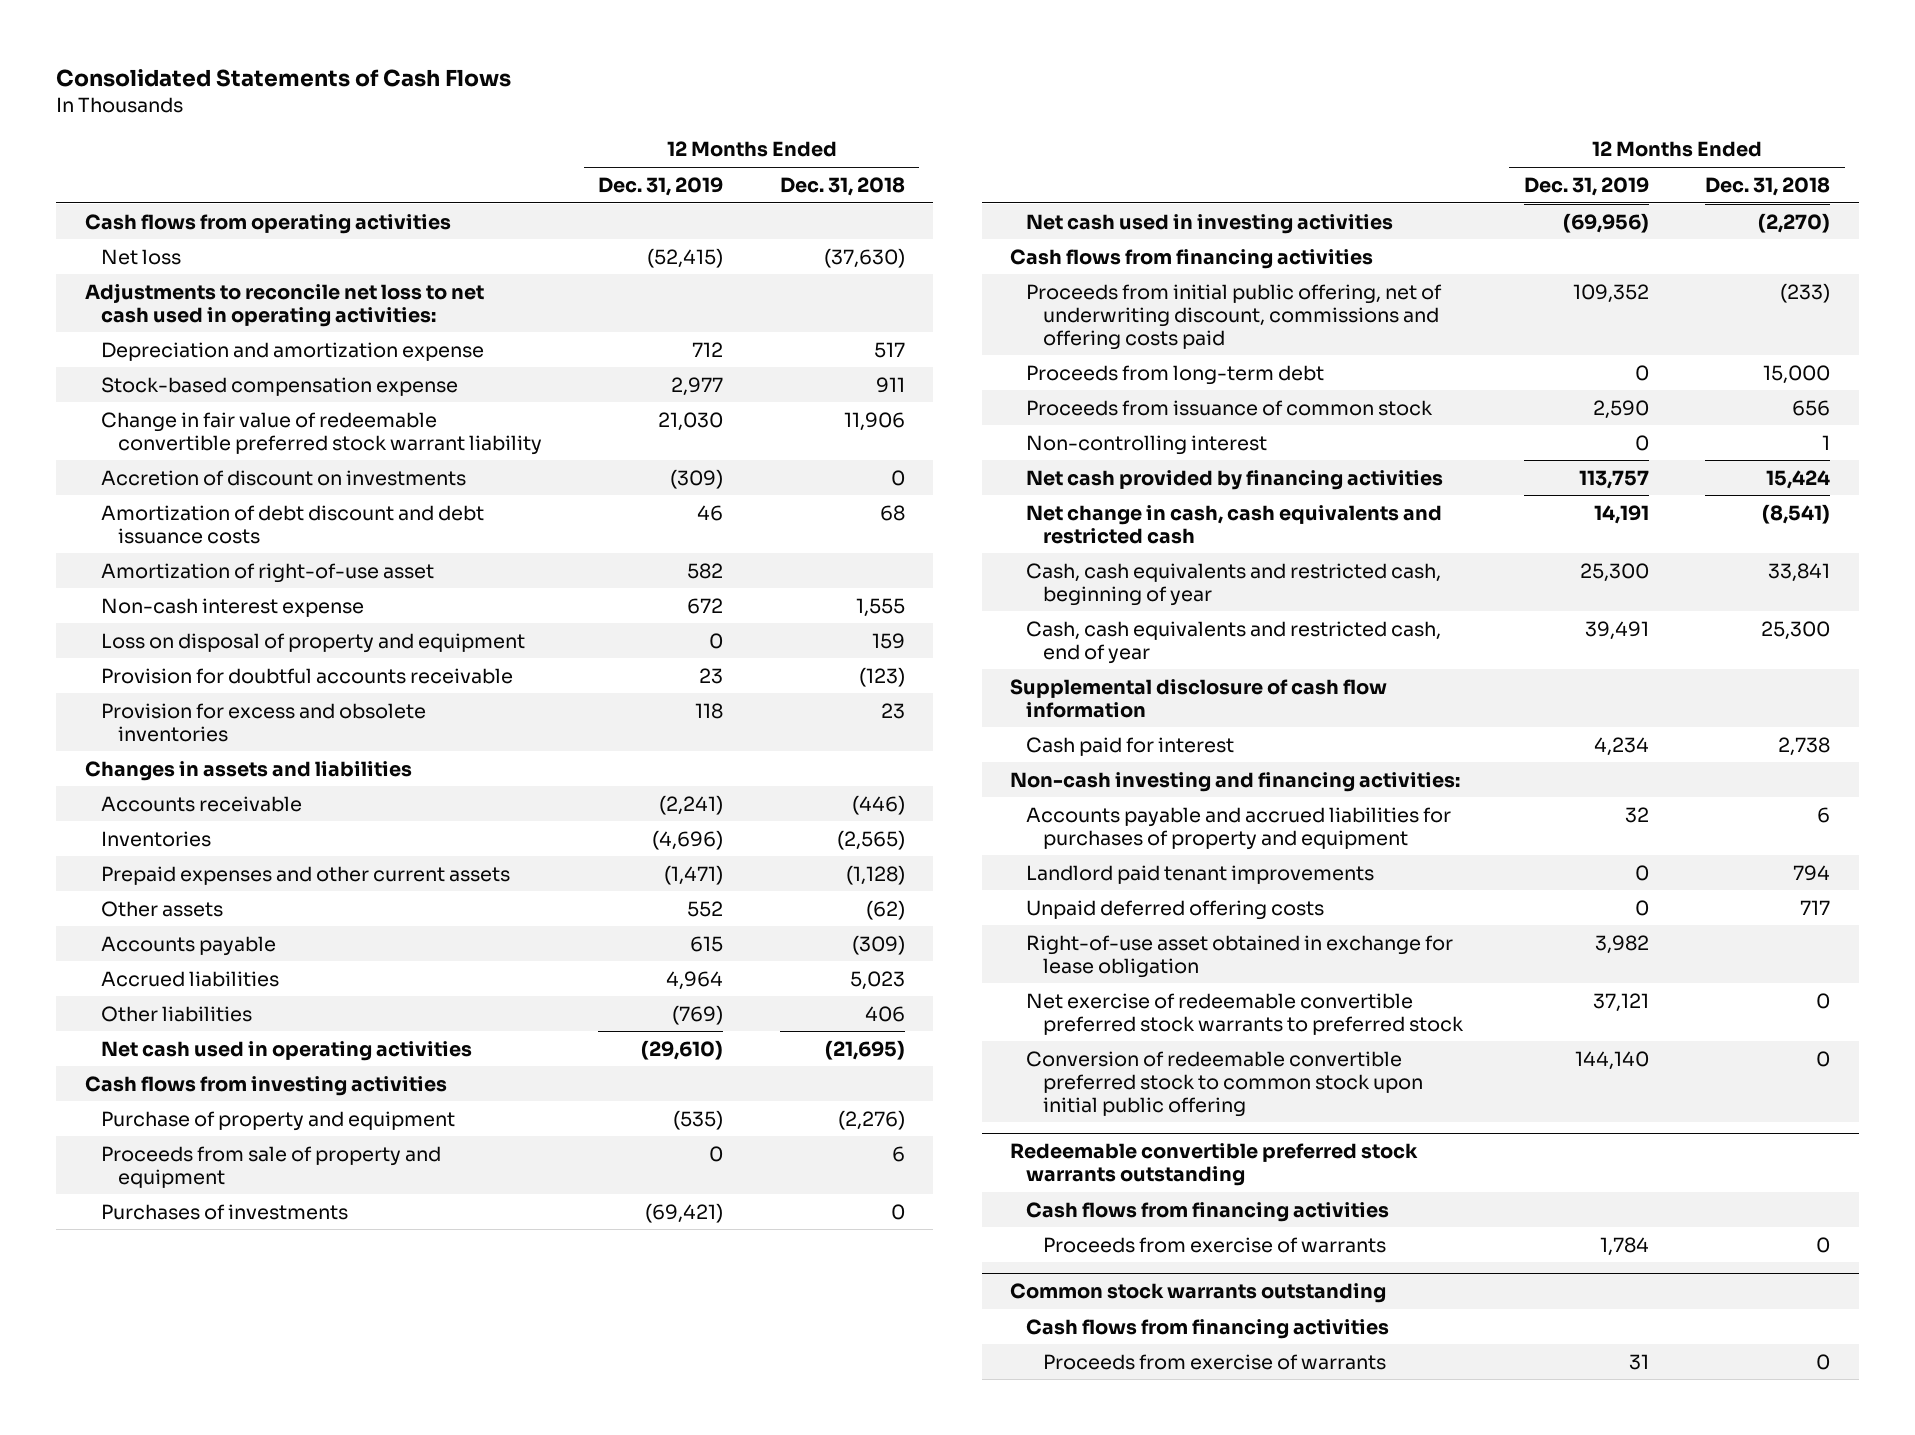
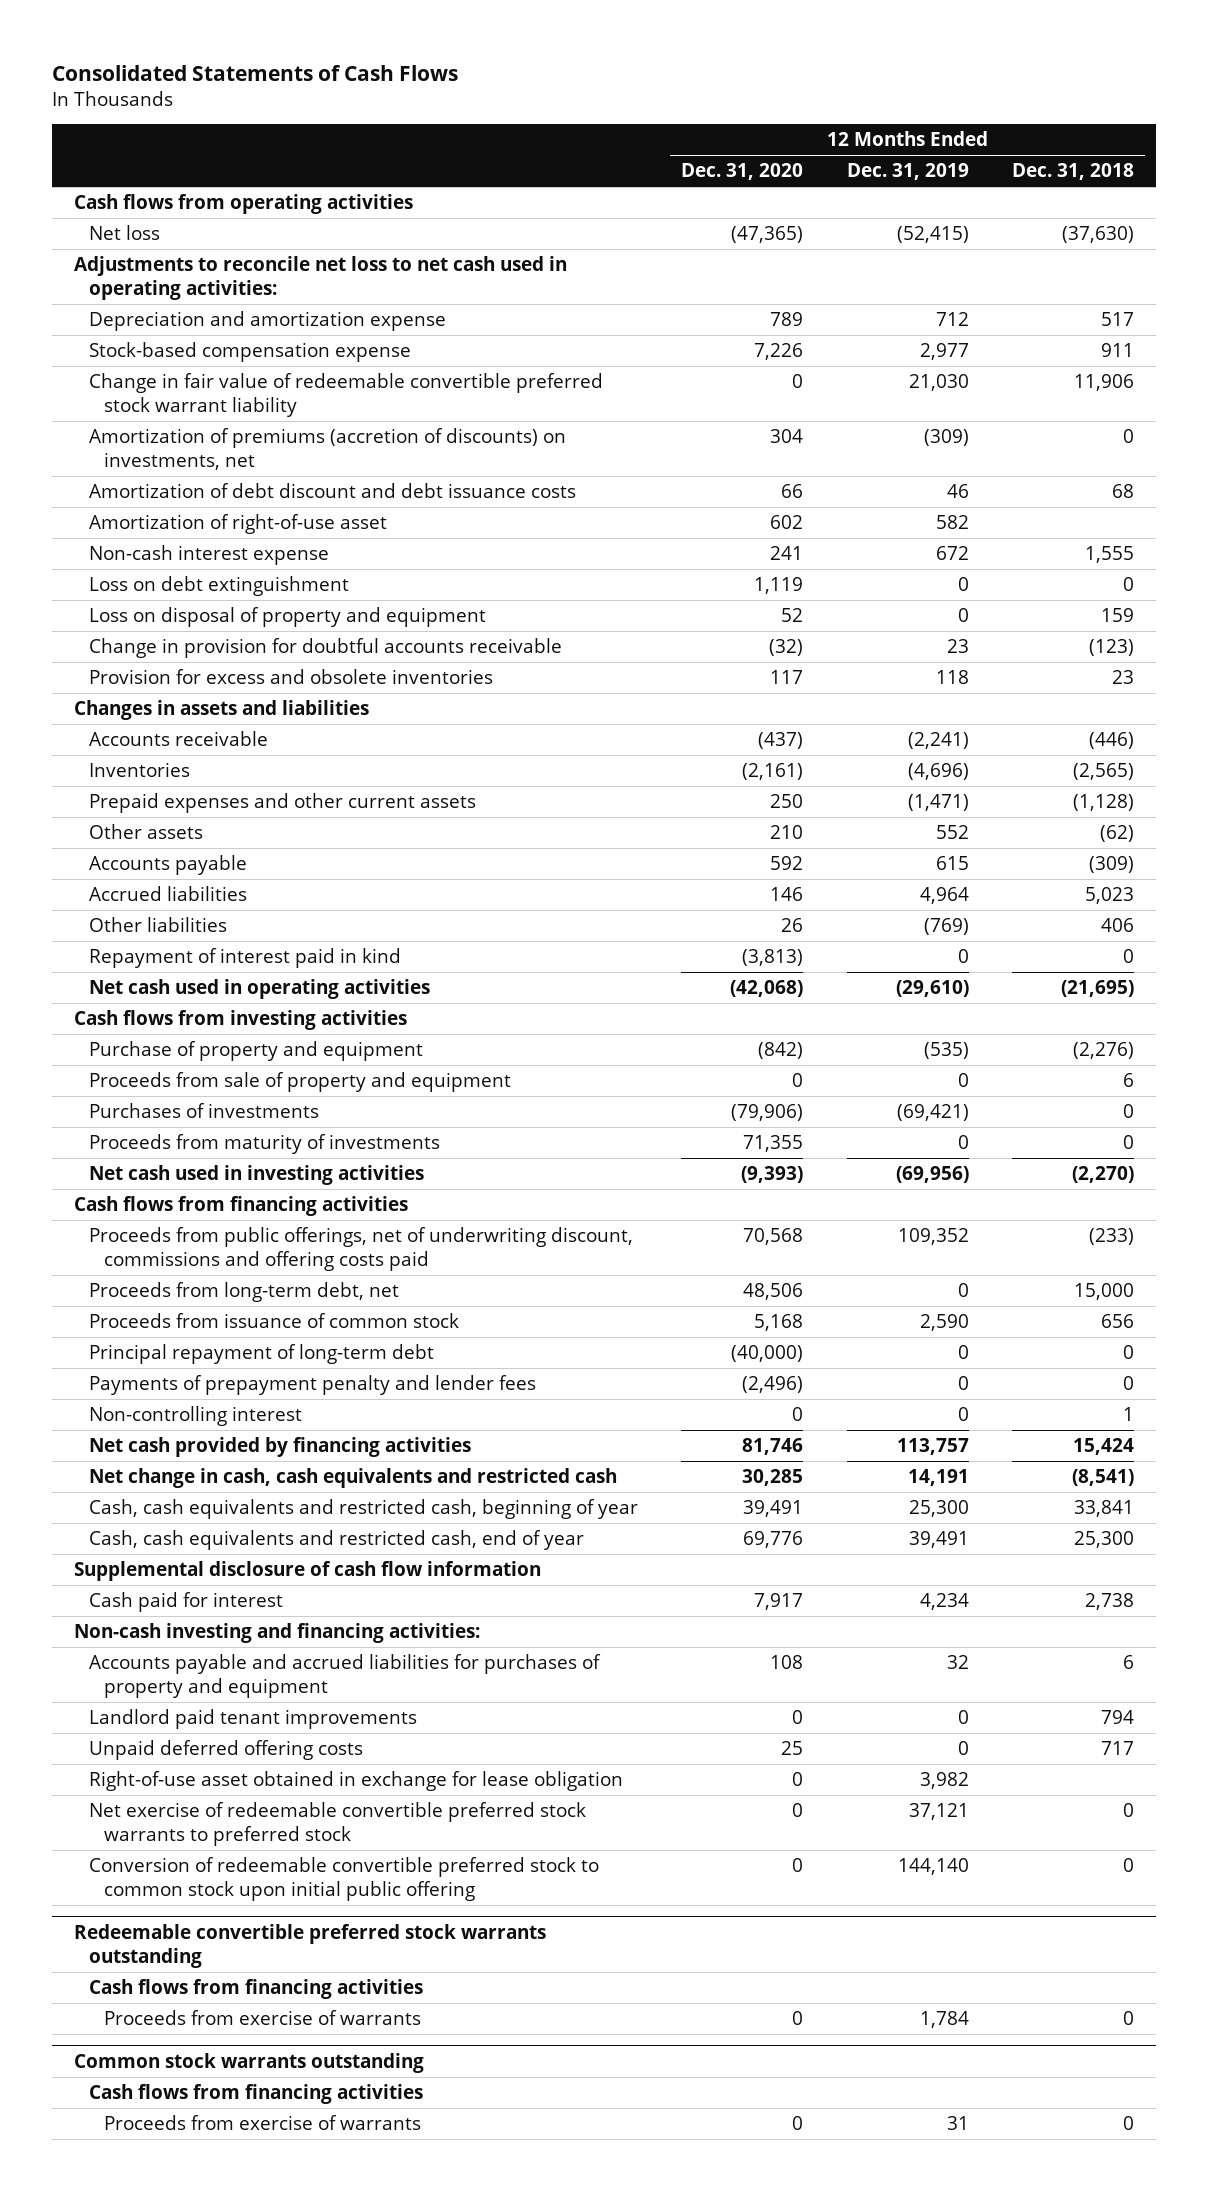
none -> [681,163,804,181] Dec. 31, 2020
[101,469,467,486] Accretion of discount on investments -> [88,428,566,470] Amortization of premiums (accretion of discounts) on investments, net
none -> [88,576,349,597] Loss on debt extinguishment
[101,667,514,684] Provision for doubtful accounts receivable -> [88,638,562,659] Change in provision for doubtful accounts receivable
none -> [88,948,401,969] Repayment of interest paid in kind
none -> [88,1134,440,1155] Proceeds from maturity of investments
[1026,283,1443,350] Proceeds from initial public offering, net of underwriting discount, commissions and offering costs paid -> [88,1227,633,1271] Proceeds from public offerings, net of underwriting discount, commissions and offering costs paid
[1026,364,1325,385] Proceeds from long-term debt -> [88,1282,399,1303] Proceeds from long-term debt, net
none -> [88,1344,434,1365] Principal repayment of long-term debt
none -> [88,1375,536,1396] Payments of prepayment penalty and lender fees

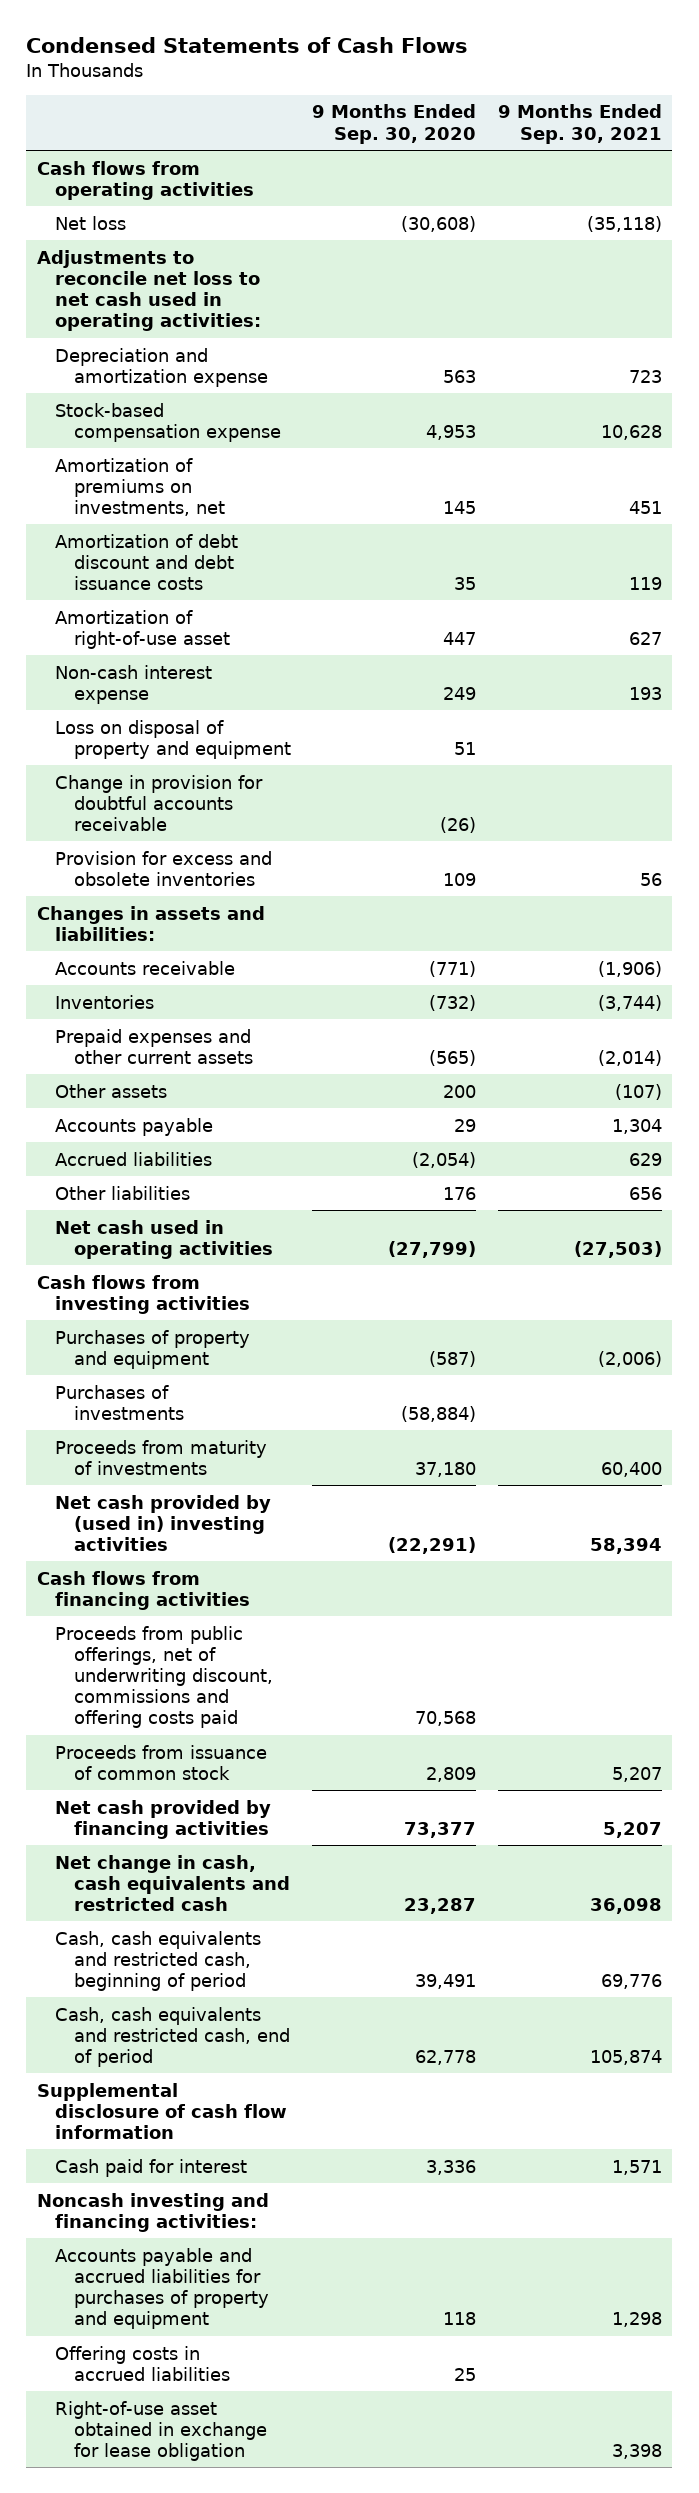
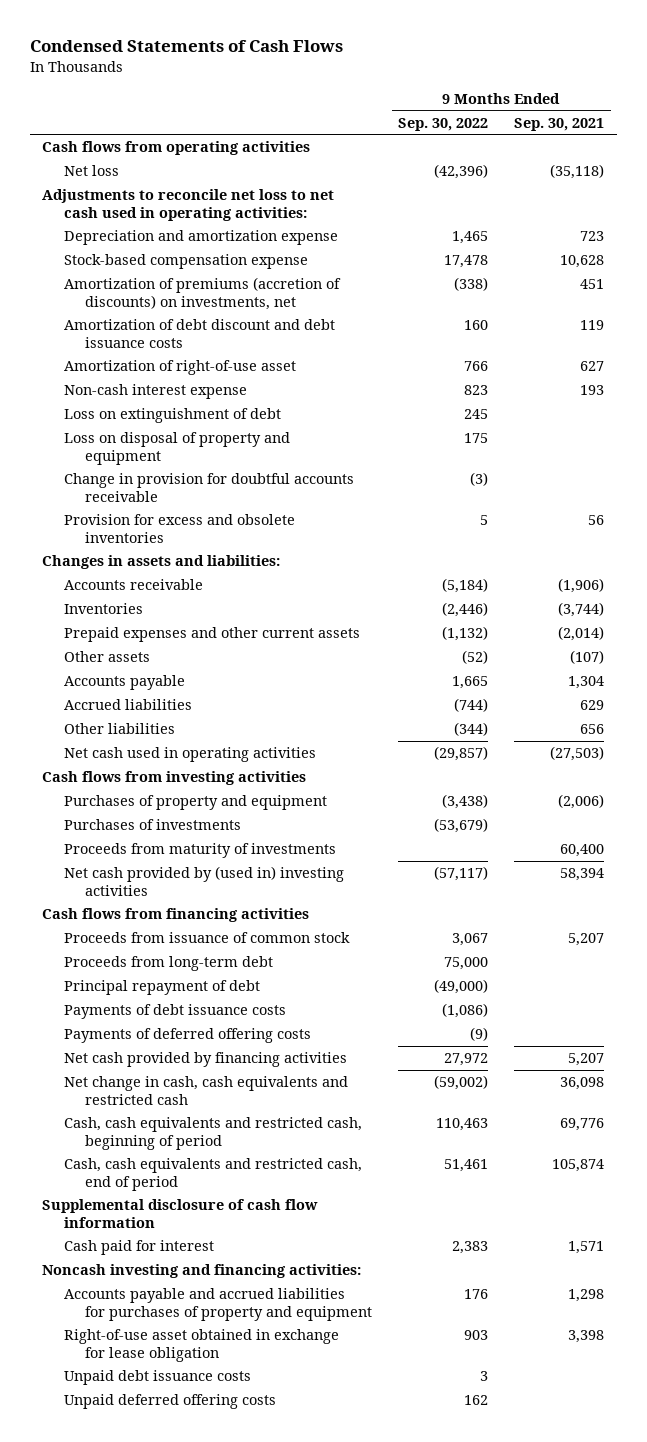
[312,104,477,144] 9 Months Ended Sep. 30, 2020 -> none
none -> [398,117,489,131] Sep. 30, 2022
[55,457,225,516] Amortization of premiums on investments, net -> [63,277,341,310] Amortization of premiums (accretion of discounts) on investments, net
none -> [63,408,281,424] Loss on extinguishment of debt
[55,1625,273,1729] Proceeds from public offerings, net of underwriting discount, commissions and offering costs paid -> none
none -> [63,956,273,972] Proceeds from long-term debt
none -> [63,980,260,996] Principal repayment of debt
none -> [63,1004,286,1020] Payments of debt issuance costs
none -> [63,1028,311,1044] Payments of deferred offering costs
[55,2345,230,2381] Offering costs in accrued liabilities -> none
none -> [63,1370,251,1386] Unpaid debt issuance costs
none -> [63,1394,276,1410] Unpaid deferred offering costs

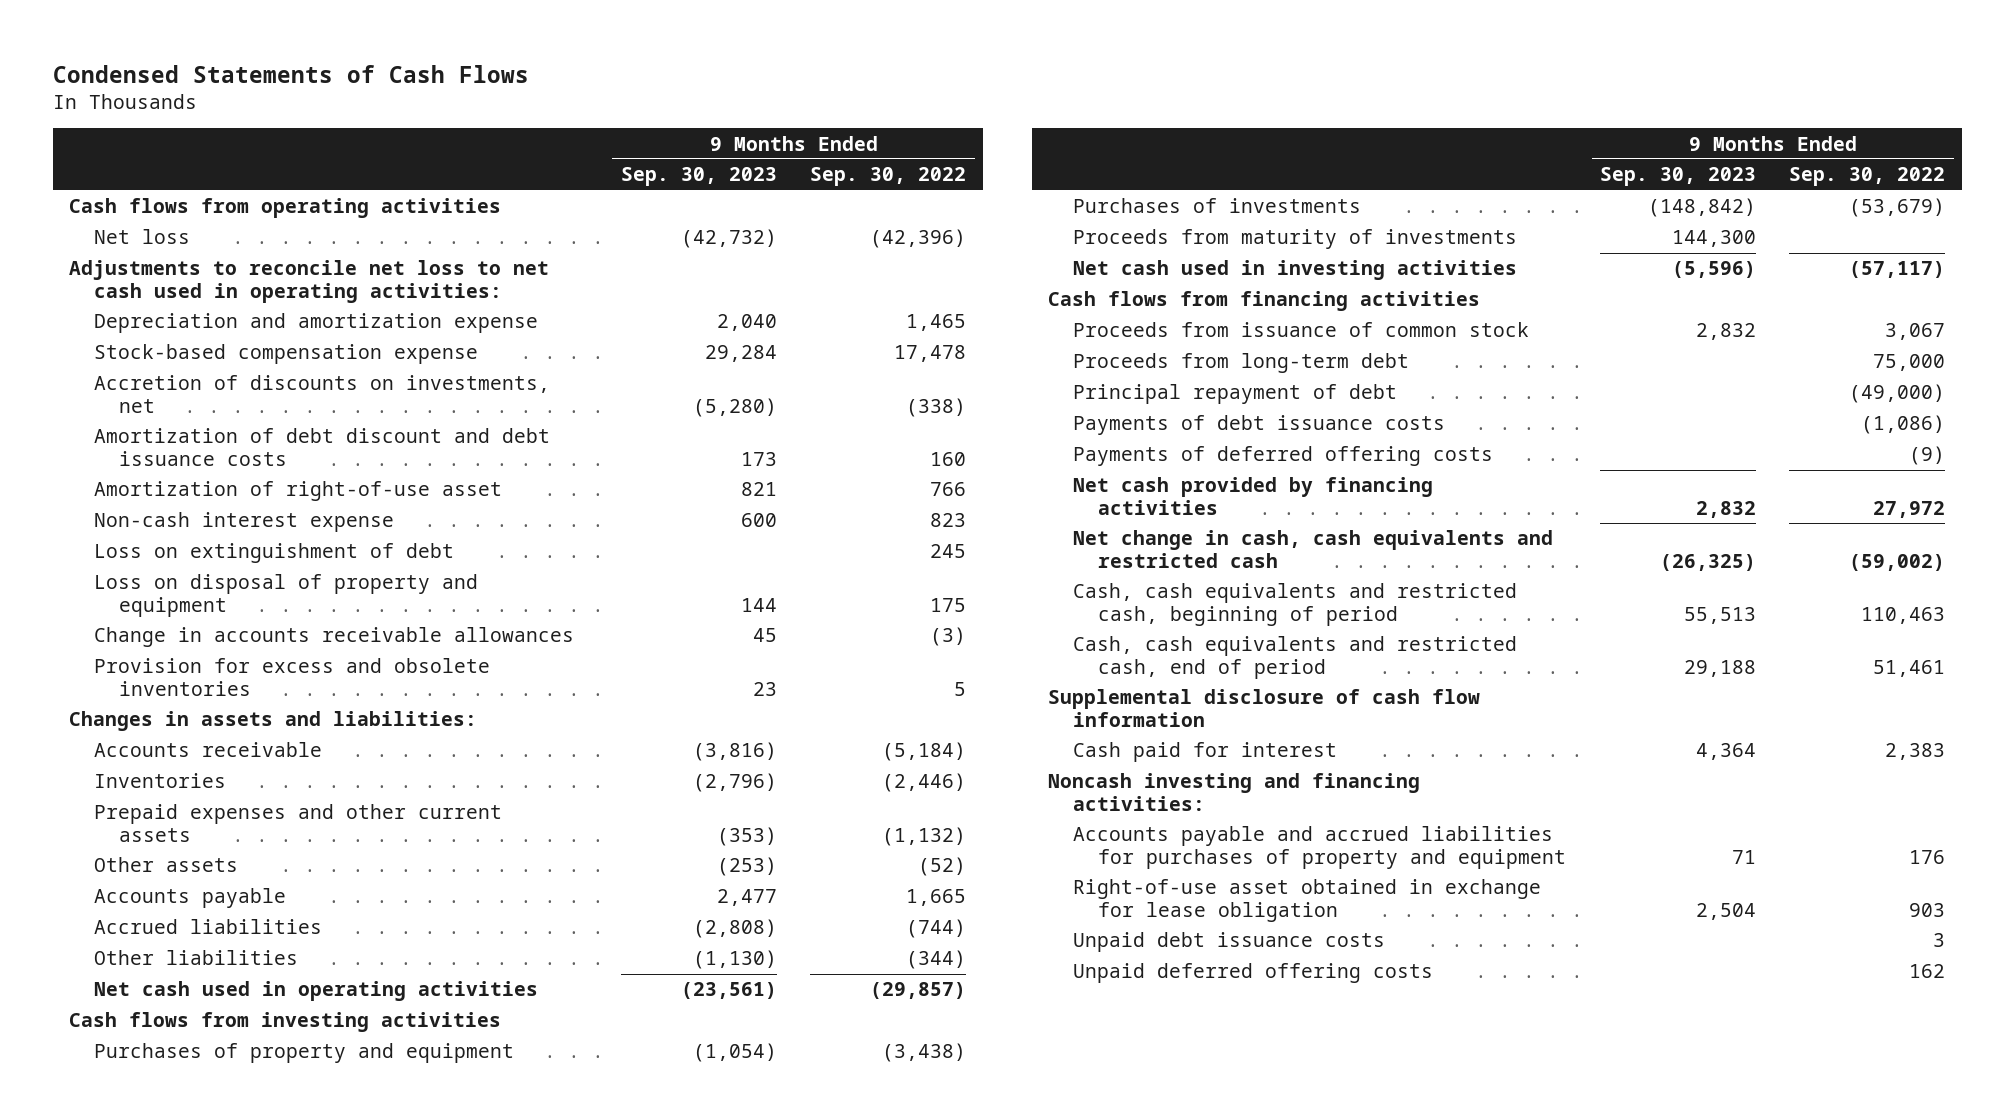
[514,117,605,131] Sep. 30, 2021 -> none
none -> [620,167,777,187] Sep. 30, 2023
[63,277,341,310] Amortization of premiums (accretion of discounts) on investments, net -> [94,375,551,413] Accretion of discounts on investments, net
[63,473,354,502] Change in provision for doubtful accounts receivable -> [94,627,575,648] Change in accounts receivable allowances
[63,866,344,896] Net cash provided by (used in) investing activities -> [1073,260,1518,281] Net cash used in investing activities

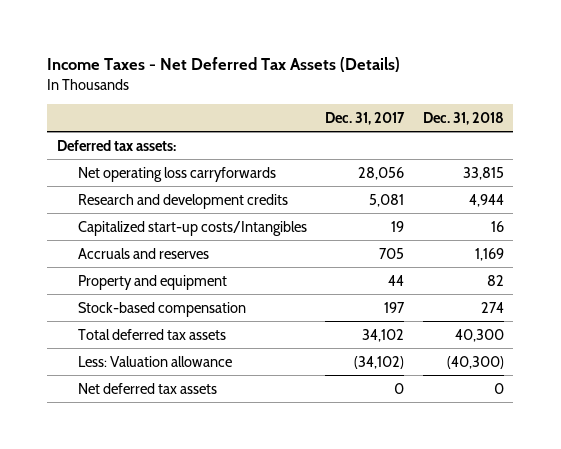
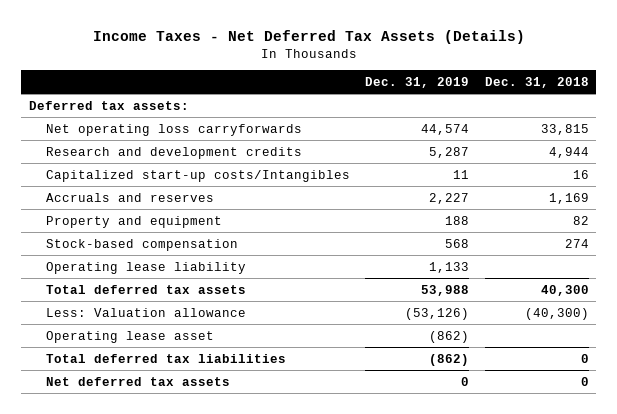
[325,111,406,125] Dec. 31, 2017 -> none
none -> [365,77,470,89] Dec. 31, 2019
none -> [46,261,247,274] Operating lease liability
none -> [46,330,215,343] Operating lease asset
none -> [46,353,287,363] Total deferred tax liabilities

